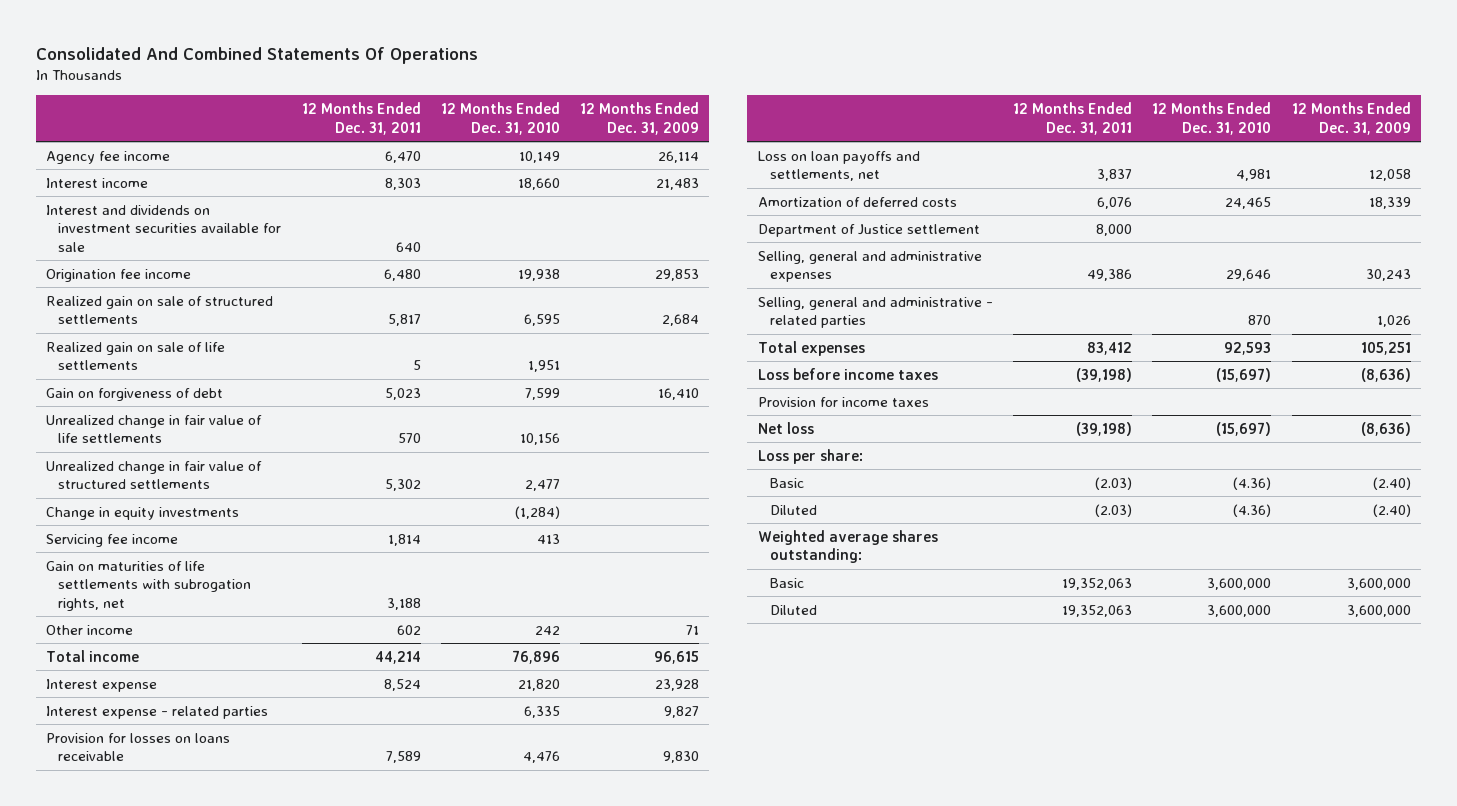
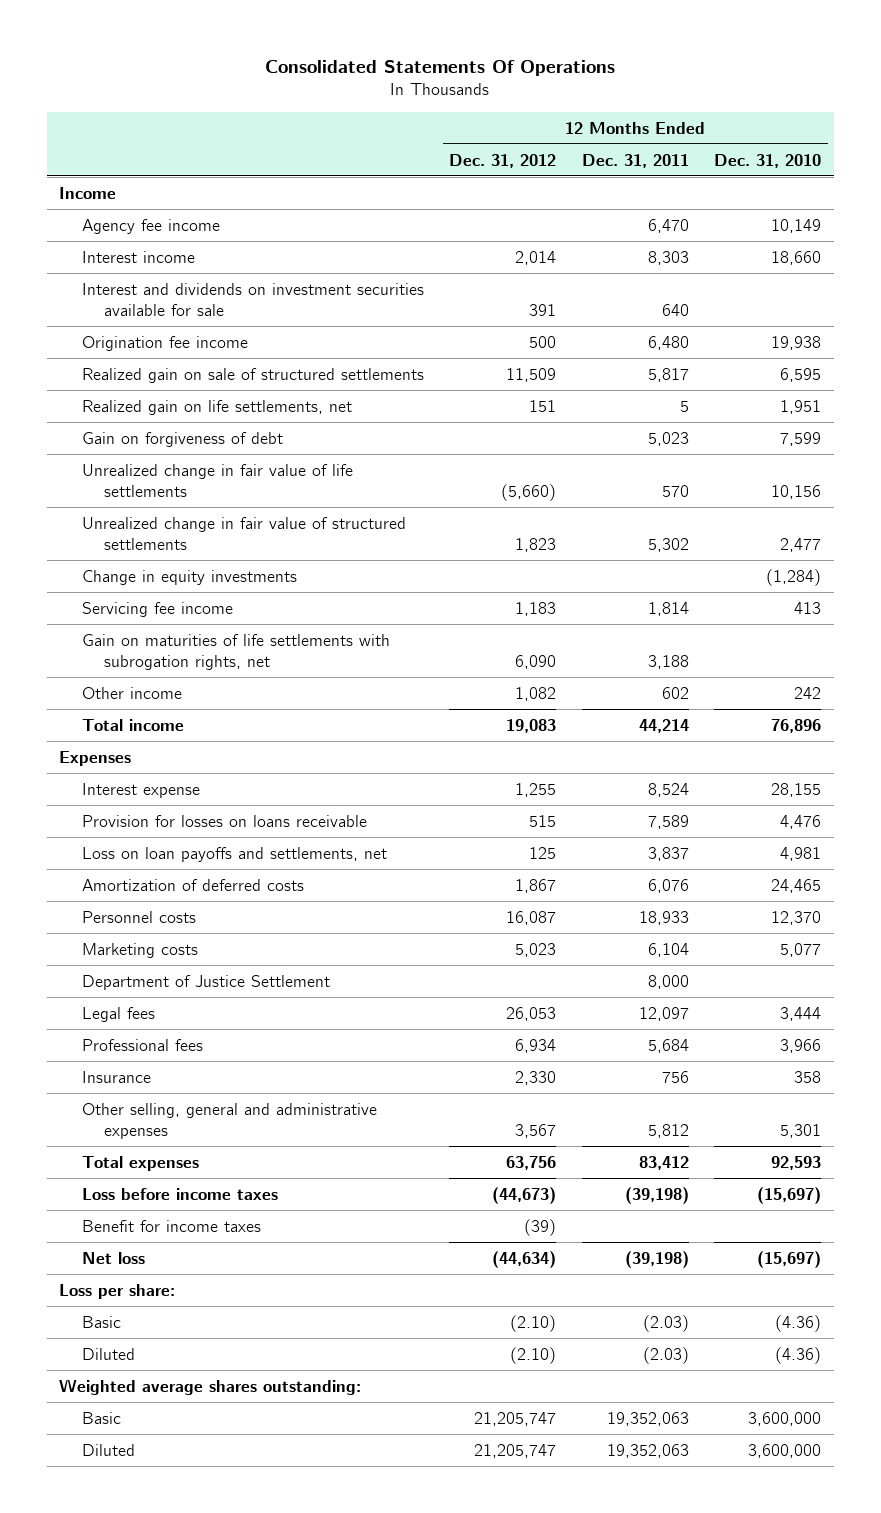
[36,46,479,64] Consolidated And Combined Statements Of Operations -> [265,59,616,76] Consolidated Statements Of Operations
[580,102,700,135] 12 Months Ended Dec. 31, 2009 -> none
none -> [449,153,557,168] Dec. 31, 2012
none -> [59,186,117,199] Income
[46,341,226,371] Realized gain on sale of life settlements -> [81,399,352,415] Realized gain on life settlements, net
[46,705,269,719] Interest expense - related parties -> none
none -> [59,750,132,766] Expenses
[517,678,560,691] 21,820 -> [771,782,822,797] 28,155
[757,296,993,329] Selling, general and administrative - related parties -> none
none -> [81,910,196,923] Personnel costs
none -> [81,942,198,958] Marketing costs
[757,223,980,237] Department of Justice settlement -> [81,974,330,990] Department of Justice Settlement
none -> [81,1006,155,1022] Legal fees
none -> [81,1038,203,1051] Professional fees
none -> [81,1070,151,1083] Insurance
[757,250,982,283] Selling, general and administrative expenses -> [81,1102,377,1140] Other selling, general and administrative expenses
[1087,269,1133,282] 49,386 -> [647,1124,689,1139] 5,812
[1226,269,1272,282] 29,646 -> [780,1124,822,1139] 5,301
[757,396,929,407] Provision for income taxes -> [81,1219,261,1232] Benefit for income taxes

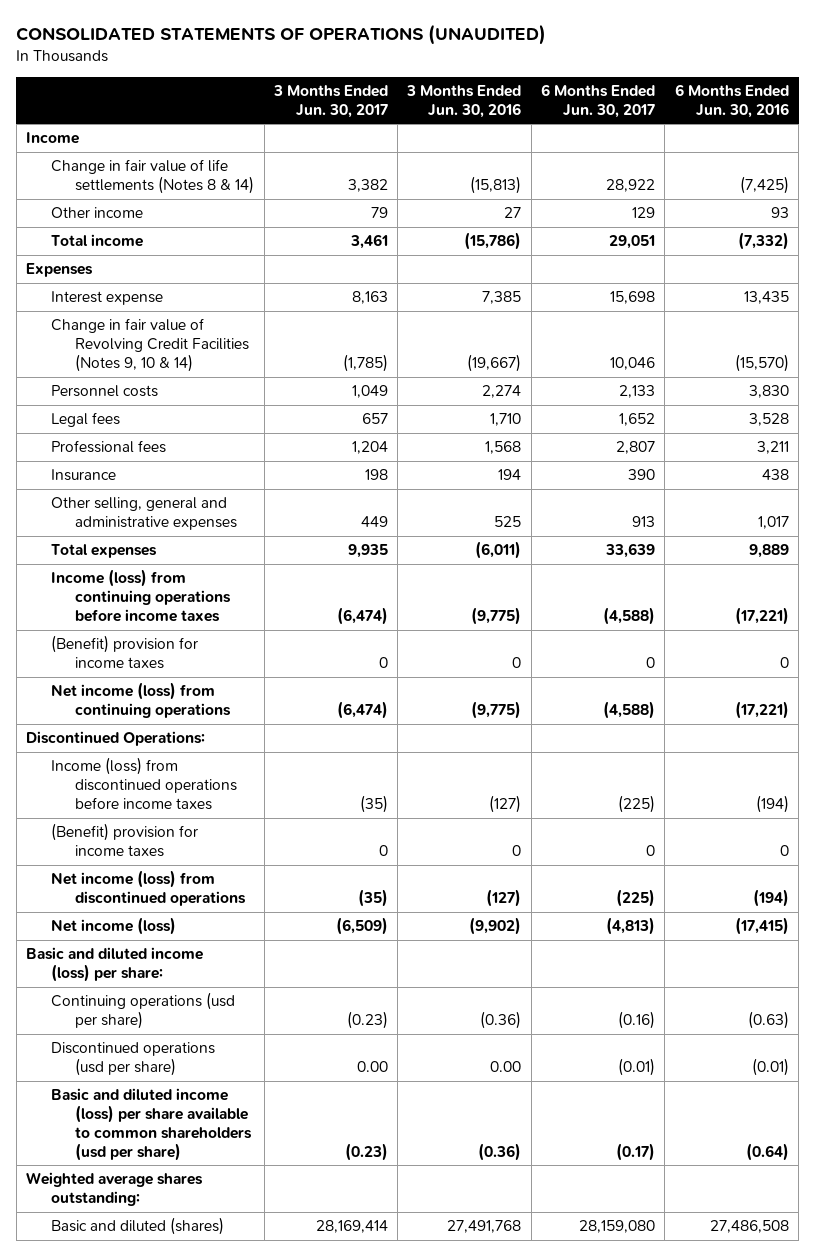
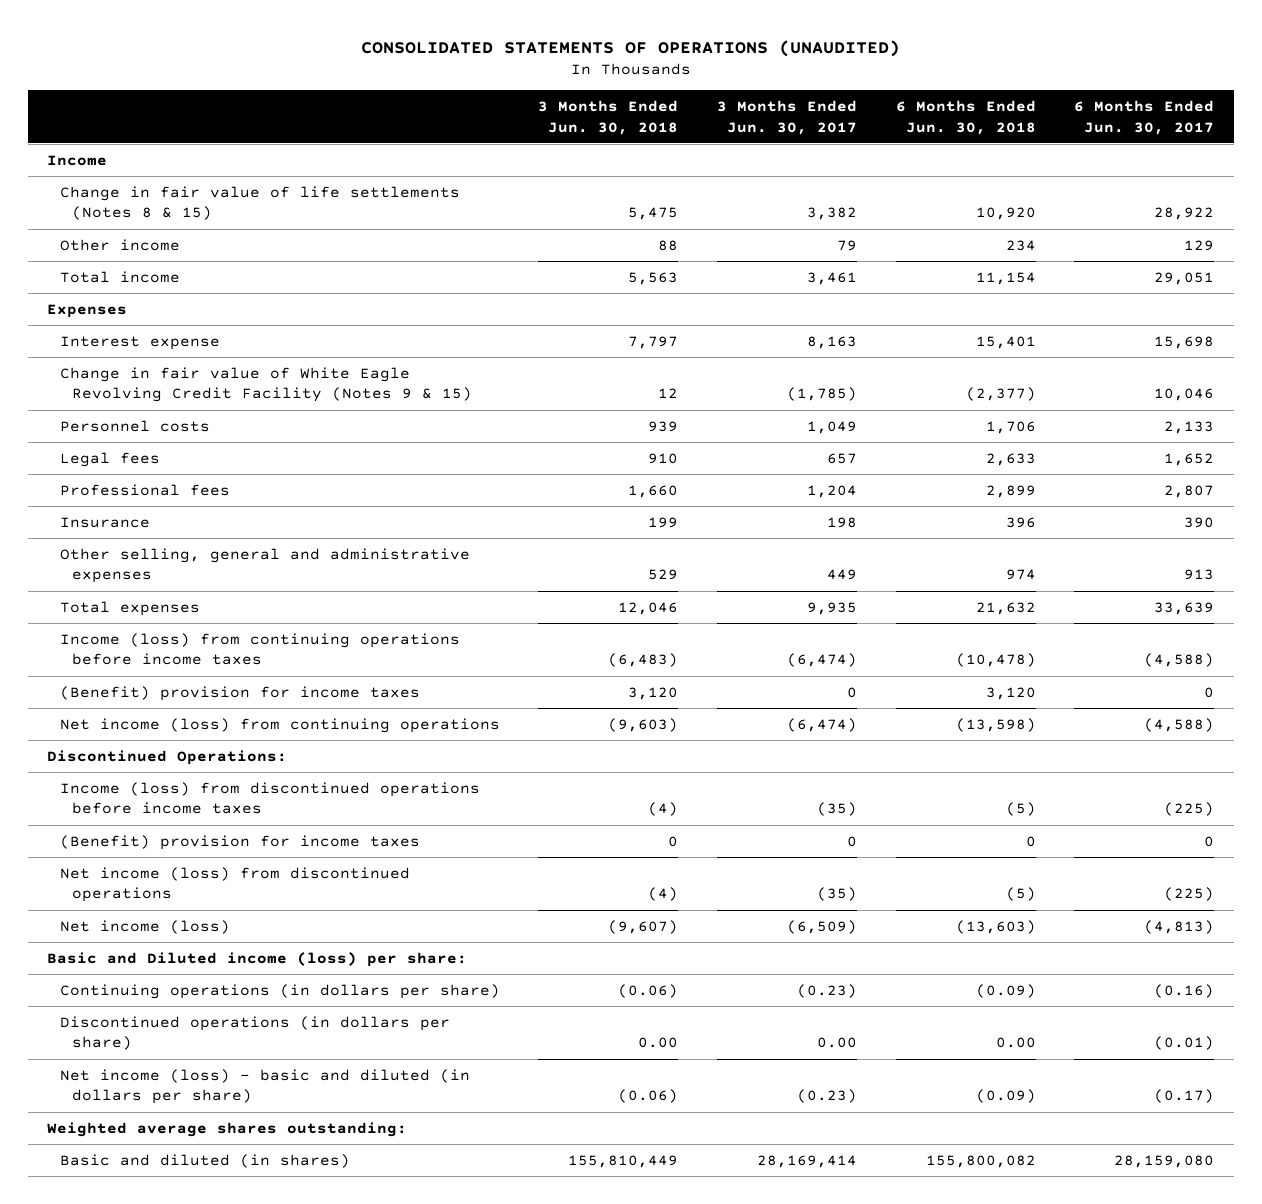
[406,84,522,118] 3 Months Ended Jun. 30, 2016 -> none
[674,83,789,118] 6 Months Ended Jun. 30, 2016 -> none
none -> [538,99,679,135] 3 Months Ended Jun. 30, 2018
none -> [895,99,1036,135] 6 Months Ended Jun. 30, 2018
[50,159,255,195] Change in fair value of life settlements (Notes 8 & 14) -> [59,185,460,221] Change in fair value of life settlements (Notes 8 & 15)
[50,318,250,372] Change in fair value of Revolving Credit Facilities (Notes 9, 10 & 14) -> [59,366,473,403] Change in fair value of White Eagle Revolving Credit Facility (Notes 9 & 15)
[26,947,204,983] Basic and diluted income (loss) per share: -> [47,951,468,967] Basic and Diluted income (loss) per share:
[50,992,235,1030] Continuing operations (usd per share) -> [59,983,500,999] Continuing operations (in dollars per share)
[50,1042,215,1077] Discontinued operations (usd per share) -> [59,1015,450,1051] Discontinued operations (in dollars per share)
[50,1088,253,1161] Basic and diluted income (loss) per share available to common shareholders (usd per share) -> [59,1068,470,1105] Net income (loss) - basic and diluted (in dollars per share)
[50,1217,224,1236] Basic and diluted (shares) -> [59,1153,350,1168] Basic and diluted (in shares)

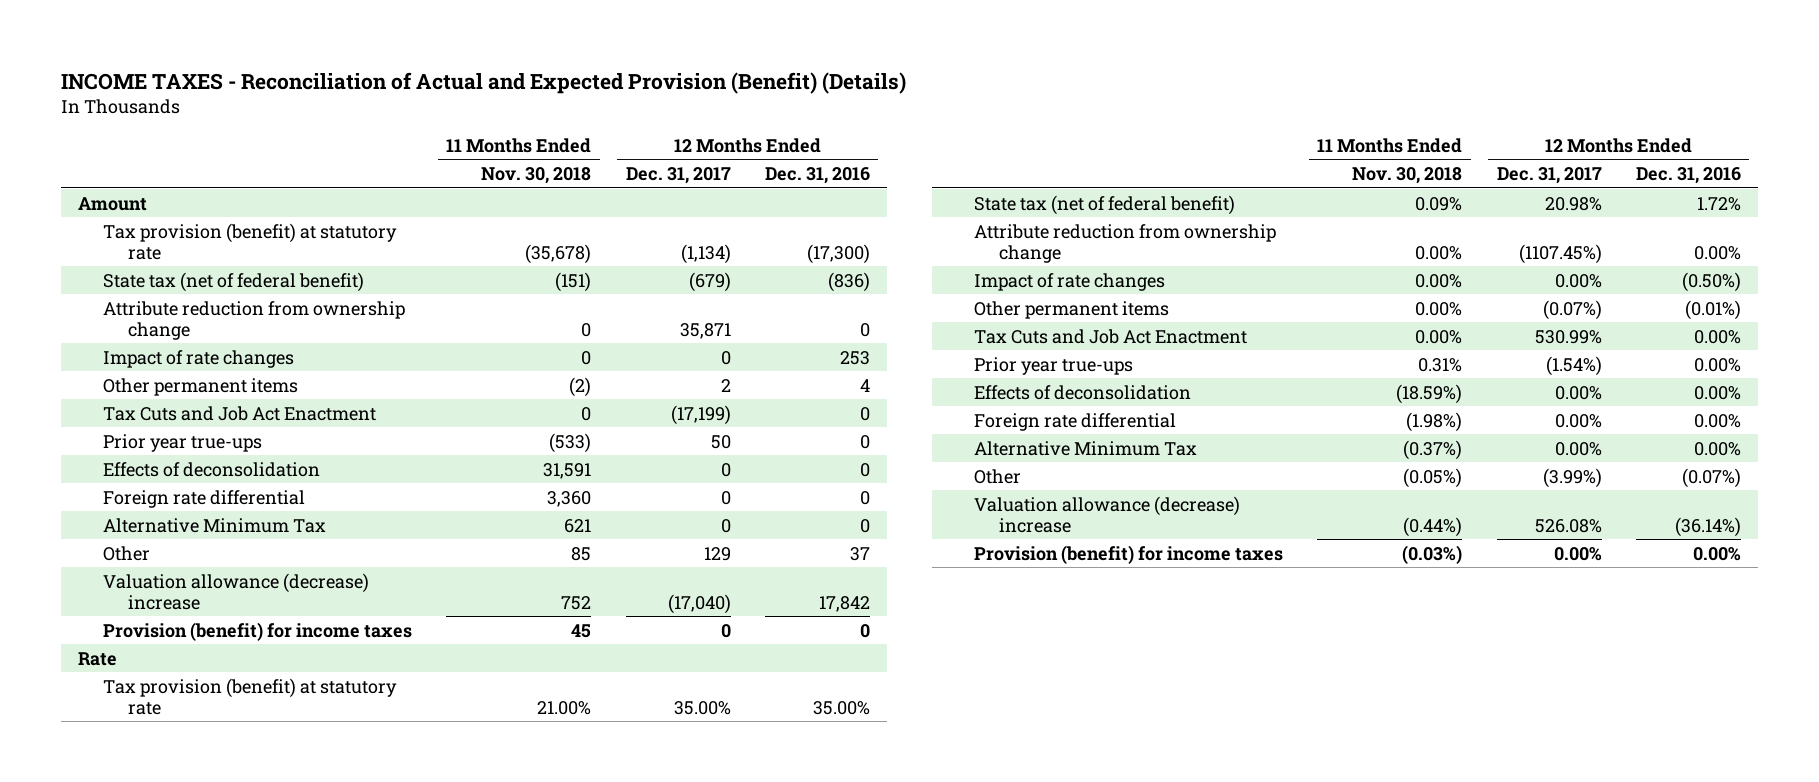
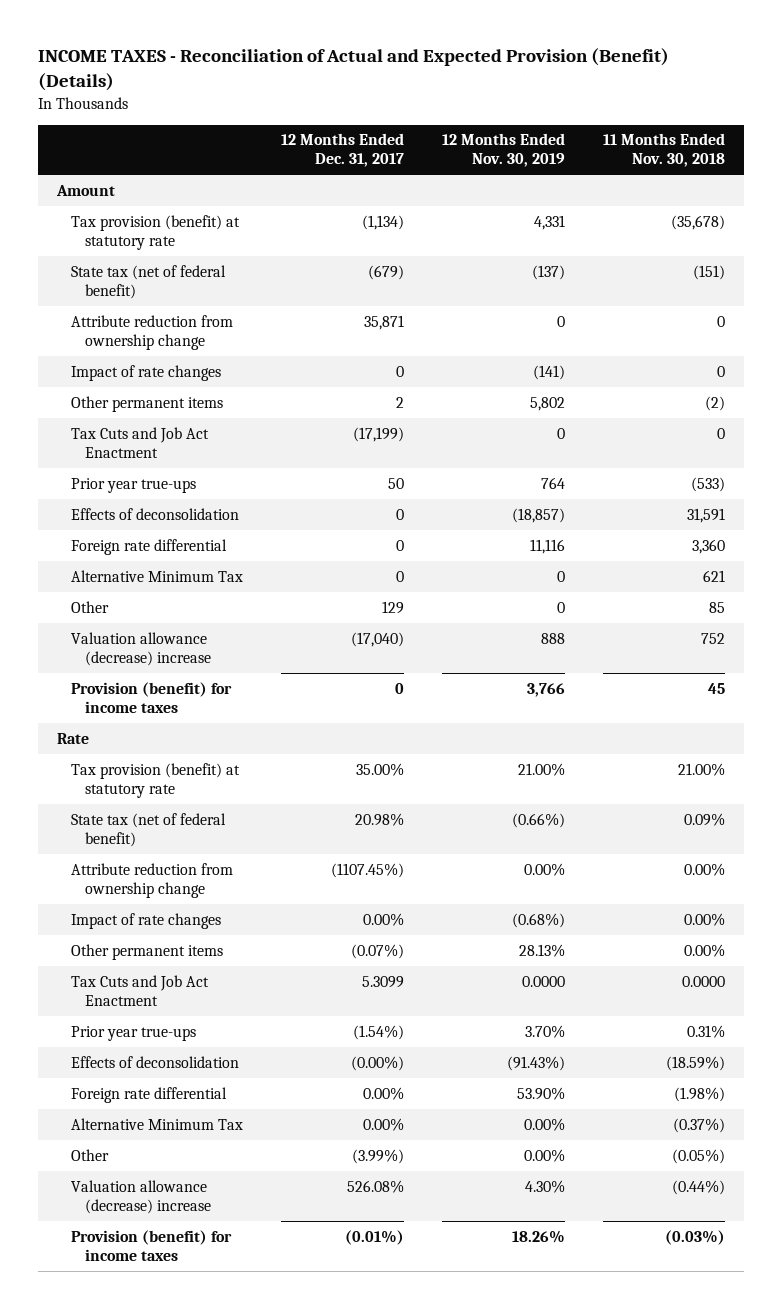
[764,166,870,184] Dec. 31, 2016 -> none
none -> [442,133,566,168] 12 Months Ended Nov. 30, 2019
[1415,329,1463,344] 0.00% -> [682,975,726,987] 0.0000
[1534,329,1602,344] 530.99% -> [361,975,404,988] 5.3099
[1554,385,1602,400] 0.00% -> [350,1055,404,1071] (0.00%)
[1553,546,1602,561] 0.00% -> [344,1229,404,1245] (0.01%)

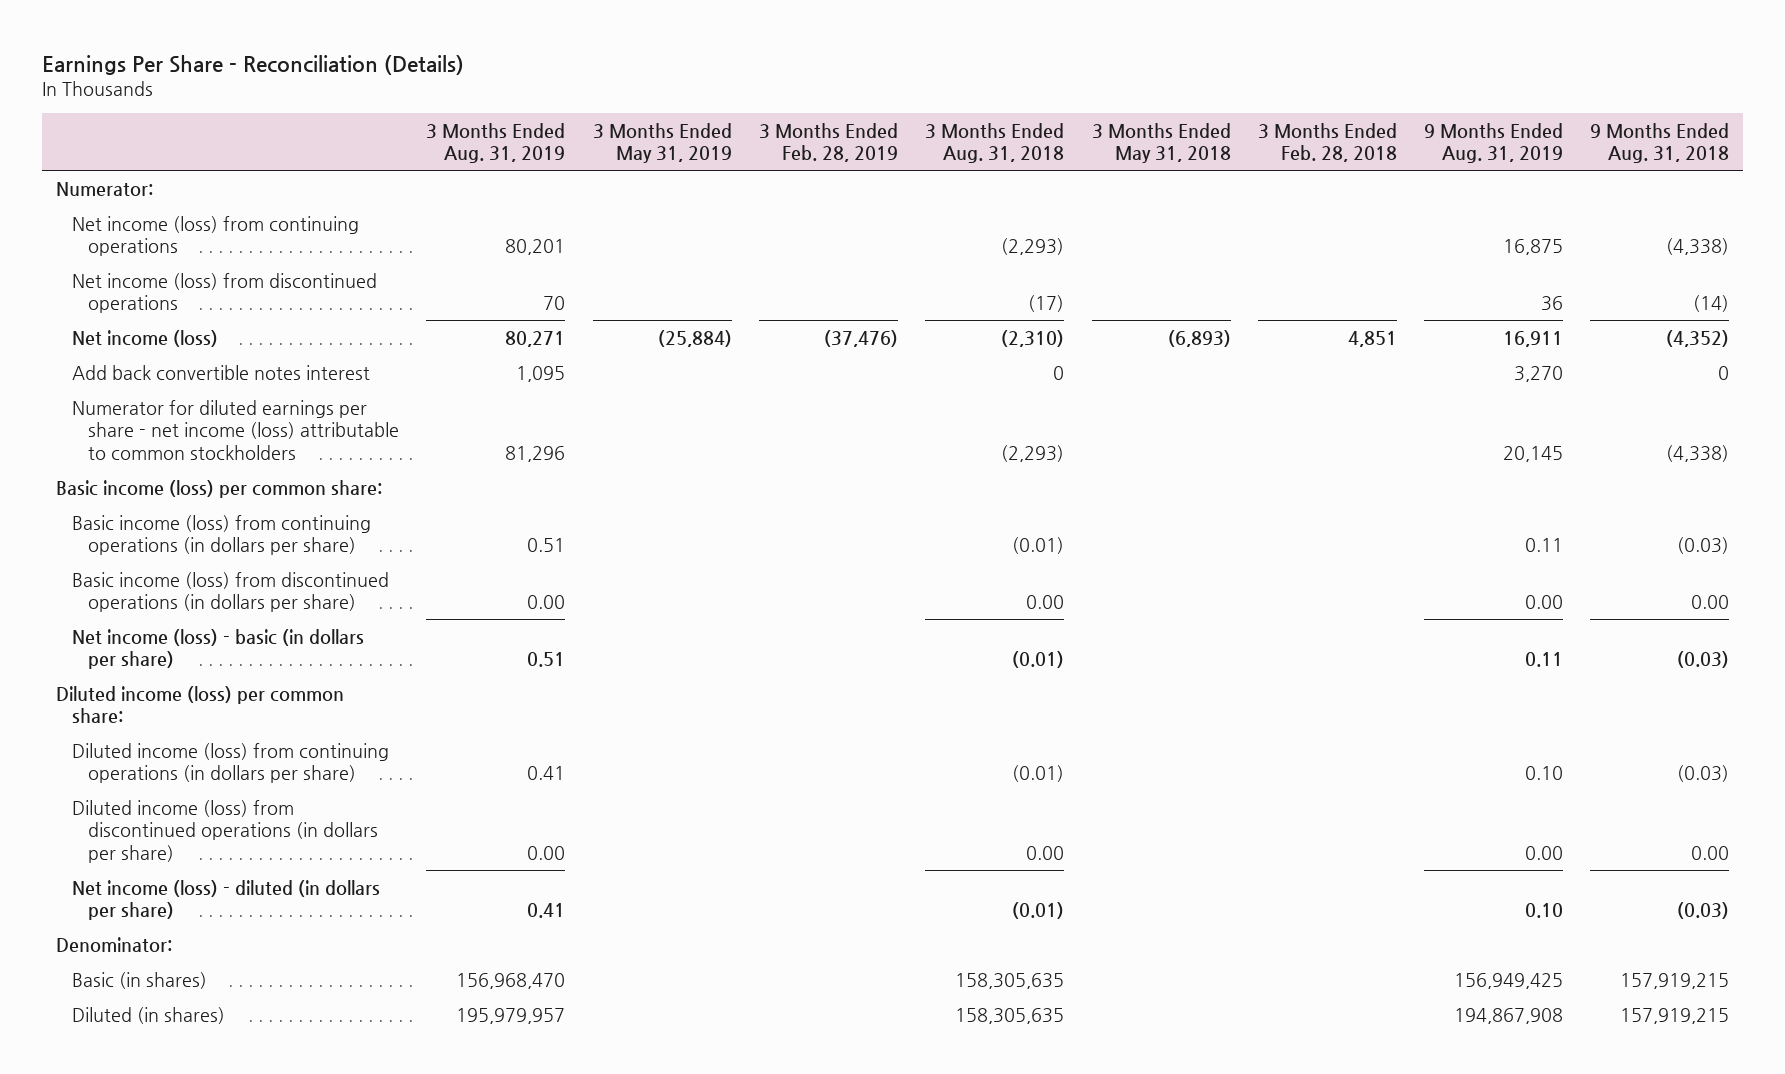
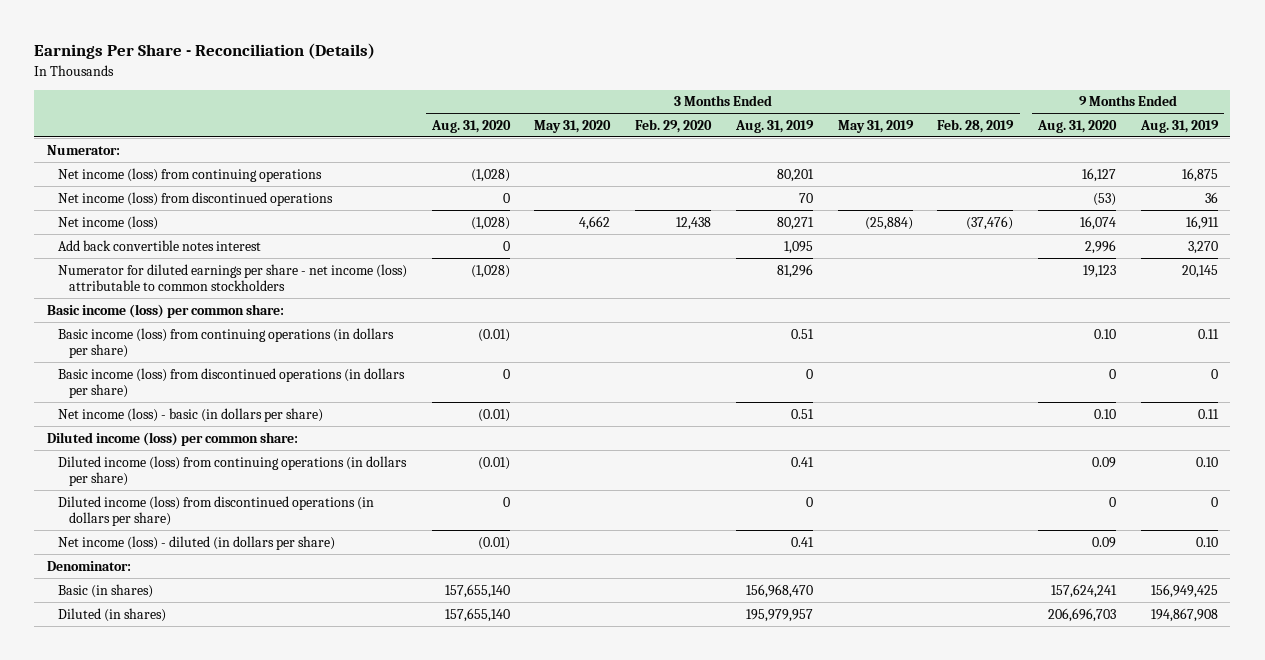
[925,122,1065,164] 3 Months Ended Aug. 31, 2018 -> none
[1091,122,1231,164] 3 Months Ended May 31, 2018 -> none
[1257,122,1397,163] 3 Months Ended Feb. 28, 2018 -> none
[1590,122,1730,164] 9 Months Ended Aug. 31, 2018 -> none
none -> [430,119,511,133] Aug. 31, 2020
none -> [534,119,612,133] May 31, 2020
none -> [635,118,713,133] Feb. 29, 2020
none -> [1037,119,1118,133] Aug. 31, 2020
[527,595,566,610] 0.00 -> [805,368,813,379] 0
[1525,595,1564,610] 0.00 -> [1211,368,1219,379] 0
[527,845,566,860] 0.00 -> [805,496,813,507] 0
[1525,845,1564,860] 0.00 -> [1211,496,1219,507] 0

